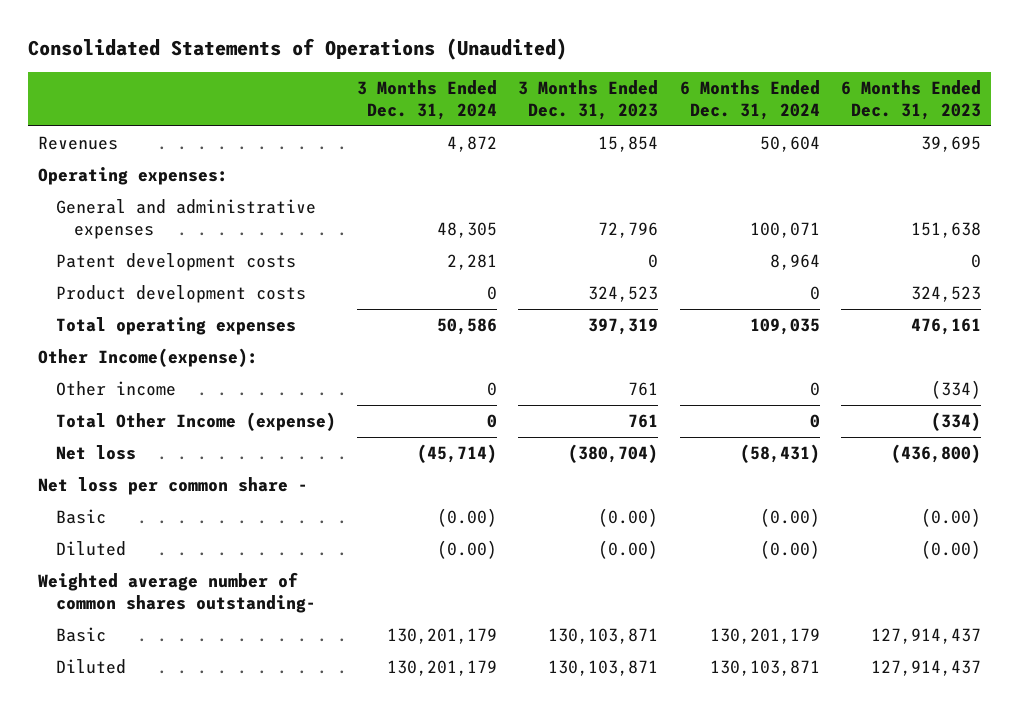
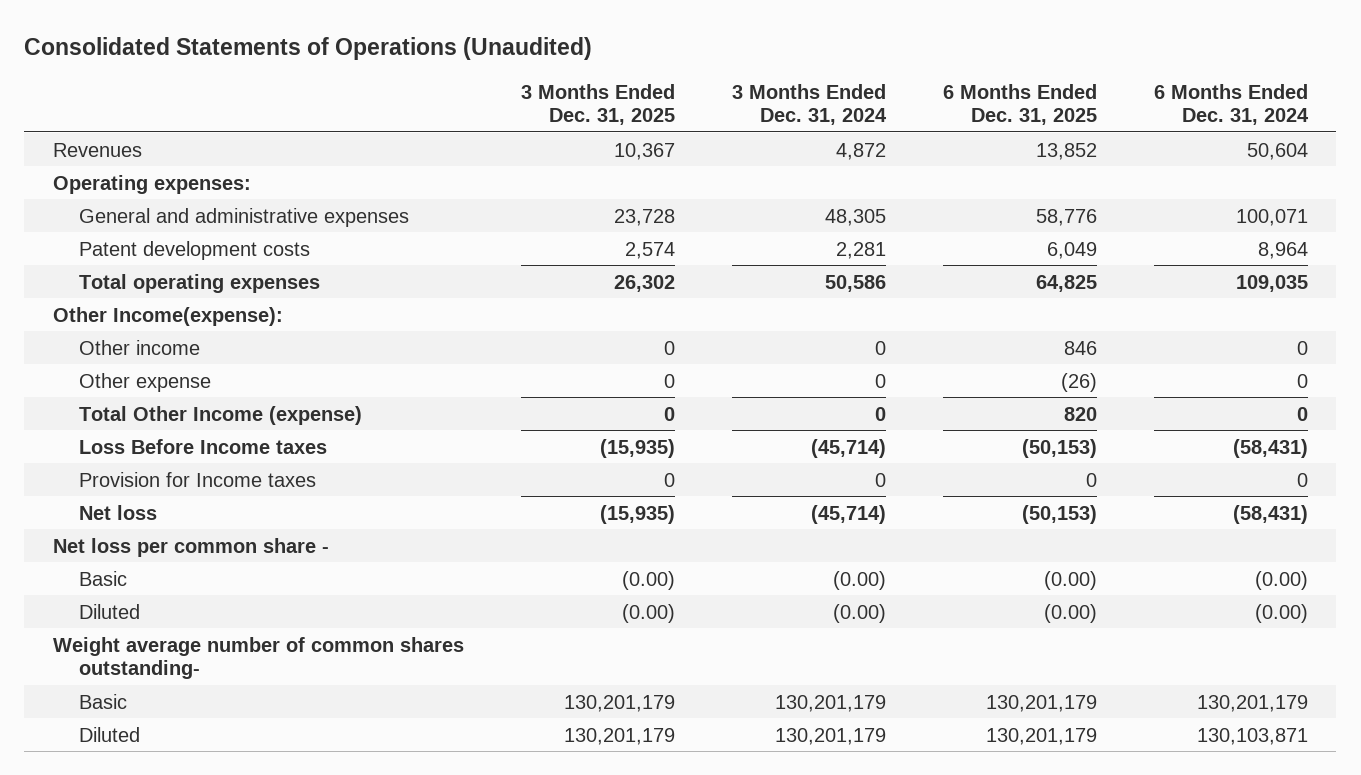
[518,80,659,121] 3 Months Ended Dec. 31, 2023 -> none
[840,80,981,121] 6 Months Ended Dec. 31, 2023 -> none
none -> [520,83,675,125] 3 Months Ended Dec. 31, 2025
none -> [942,83,1097,125] 6 Months Ended Dec. 31, 2025
[56,284,307,303] Product development costs -> none
none -> [78,372,211,392] Other expense
none -> [78,438,327,454] Loss Before Income taxes
none -> [78,471,316,487] Provision for Income taxes
[38,571,317,613] Weighted average number of common shares outstanding- -> [52,636,464,679] Weight average number of common shares outstanding-

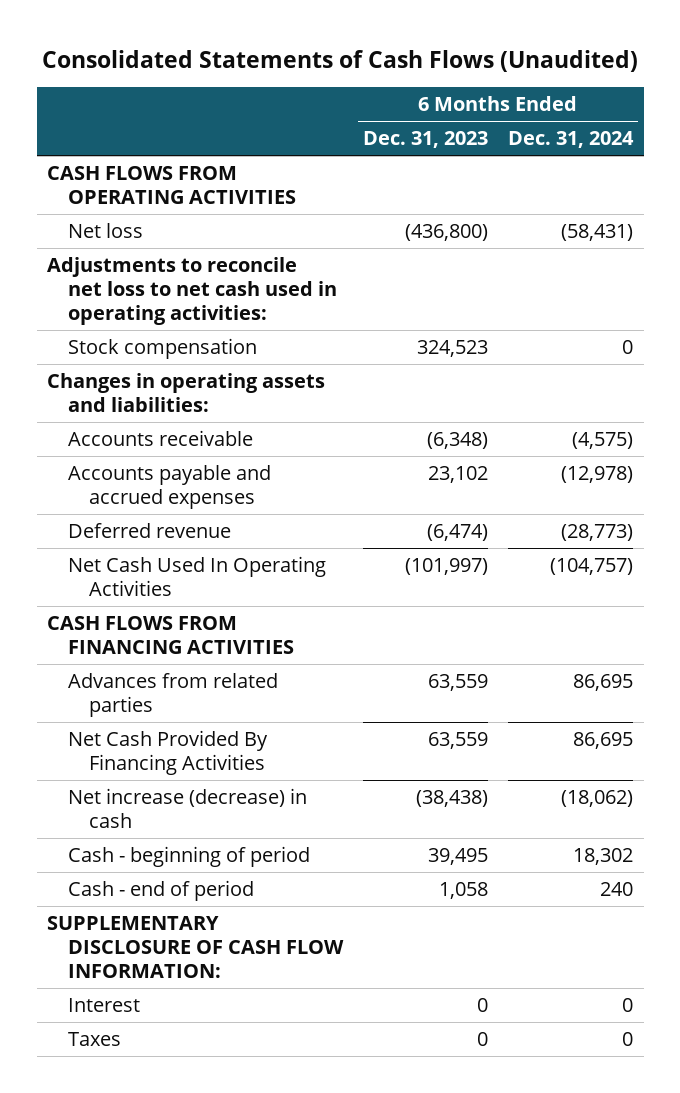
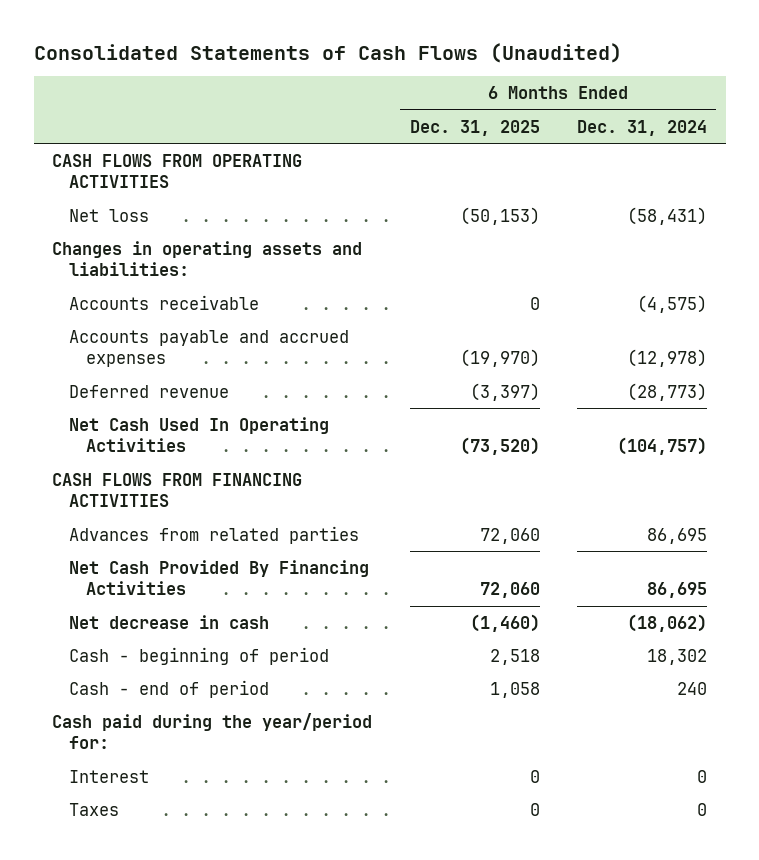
[363,131,489,149] Dec. 31, 2023 -> none
none -> [409,119,540,136] Dec. 31, 2025
[46,257,338,326] Adjustments to reconcile net loss to net cash used in operating activities: -> none
[68,338,258,360] Stock compensation -> none
[68,788,308,829] Net increase (decrease) in cash -> [69,614,270,629] Net decrease in cash
[46,916,345,979] SUPPLEMENTARY DISCLOSURE OF CASH FLOW INFORMATION: -> none
none -> [52,712,373,749] Cash paid during the year/period for:

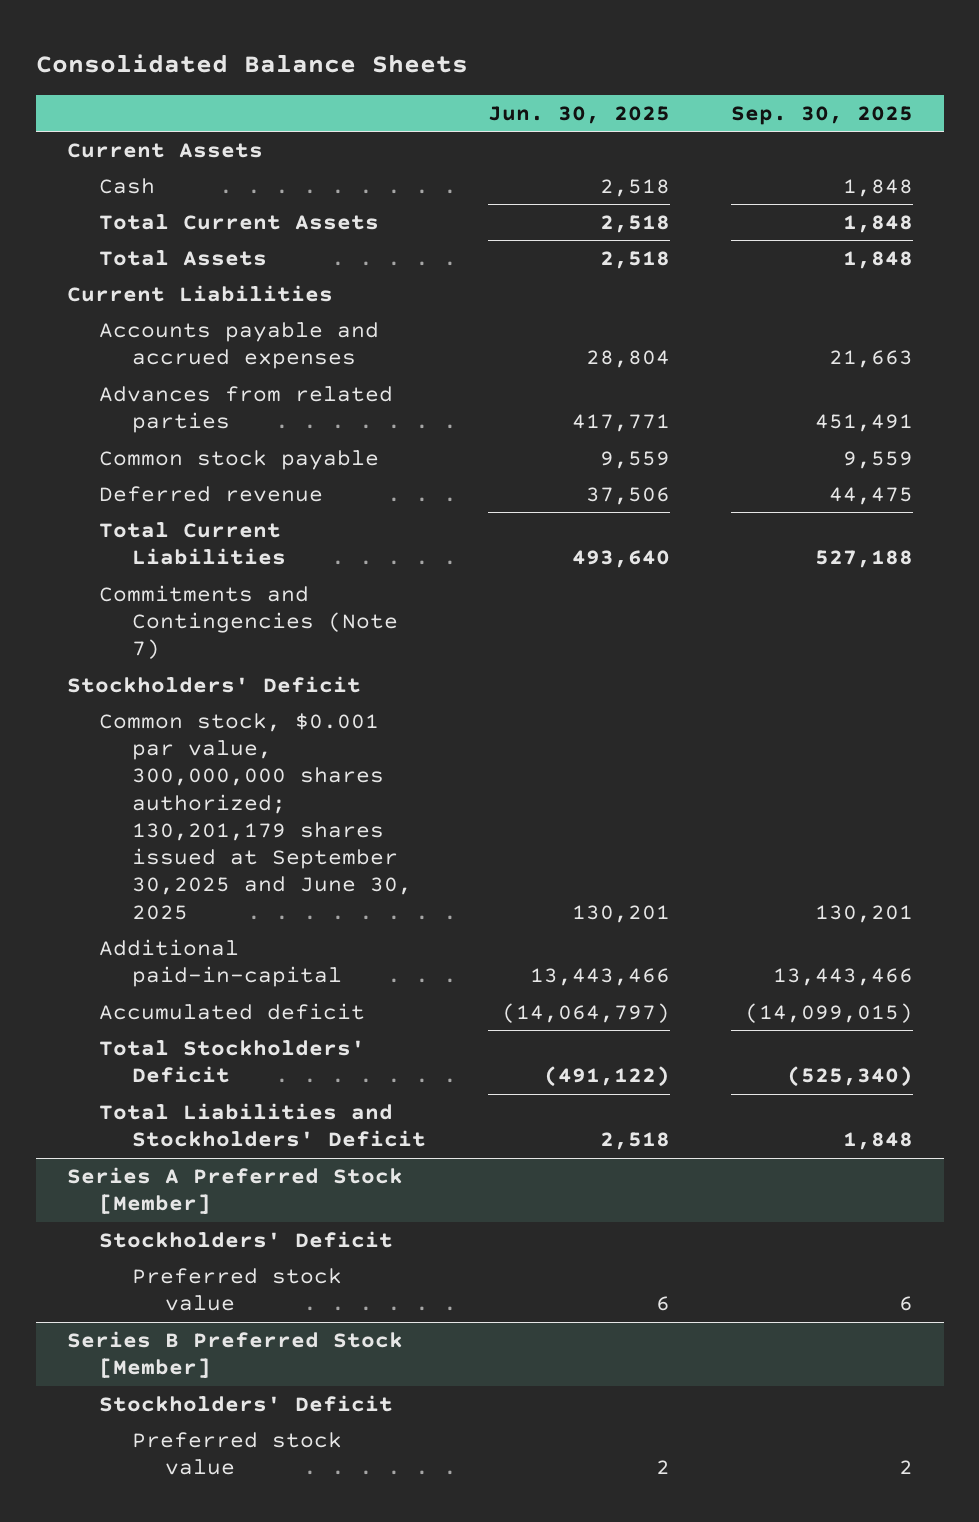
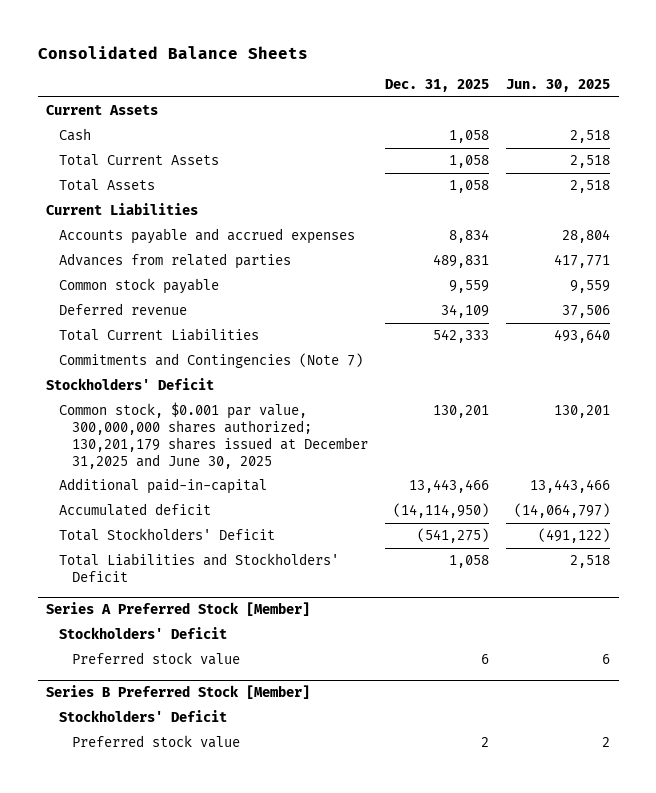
[730,105,913,125] Sep. 30, 2025 -> none
none -> [385,79,490,93] Dec. 31, 2025
[99,713,413,920] Common stock, $0.001 par value, 300,000,000 shares authorized; 130,201,179 shares issued at September 30,2025 and June 30, 2025 -> [59,401,369,469] Common stock, $0.001 par value, 300,000,000 shares authorized; 130,201,179 shares issued at December 31,2025 and June 30, 2025

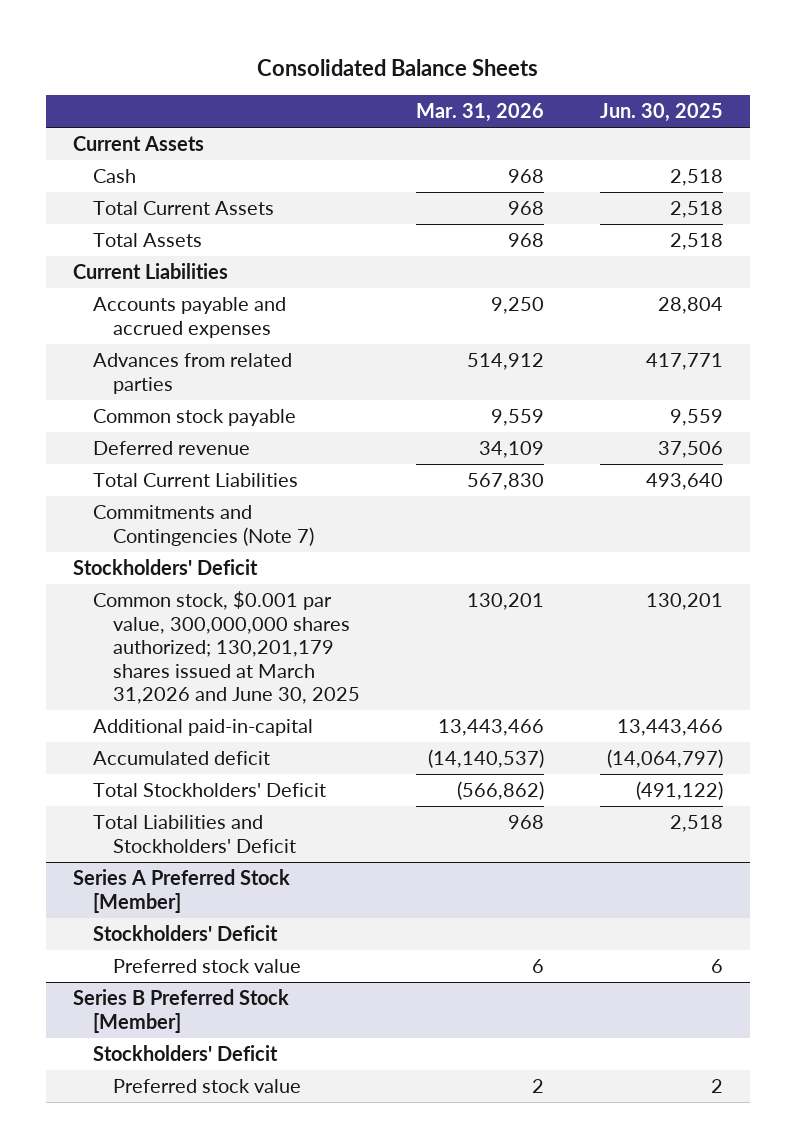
[385,79,490,93] Dec. 31, 2025 -> none
none -> [415,103,544,123] Mar. 31, 2026
[59,401,369,469] Common stock, $0.001 par value, 300,000,000 shares authorized; 130,201,179 shares issued at December 31,2025 and June 30, 2025 -> [93,591,361,705] Common stock, $0.001 par value, 300,000,000 shares authorized; 130,201,179 shares issued at March 31,2026 and June 30, 2025

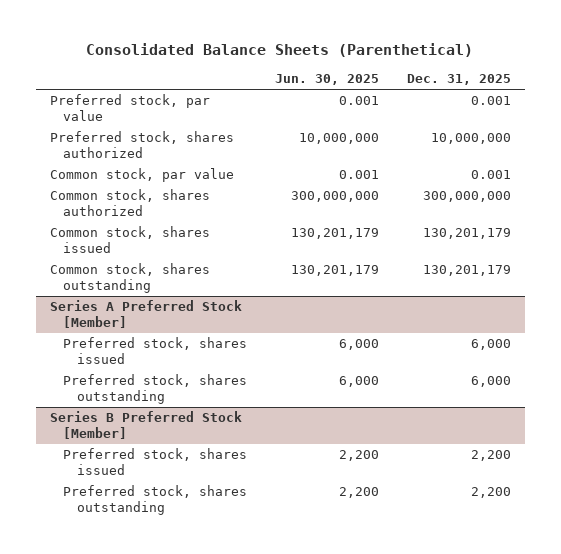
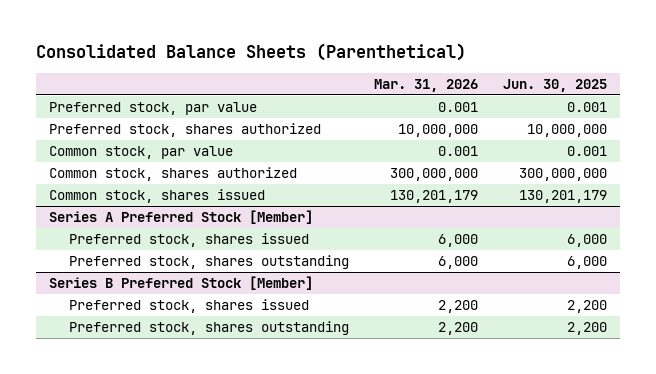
[406,74,511,86] Dec. 31, 2025 -> none
none -> [374,78,479,92] Mar. 31, 2026
[49,263,210,293] Common stock, shares outstanding -> none

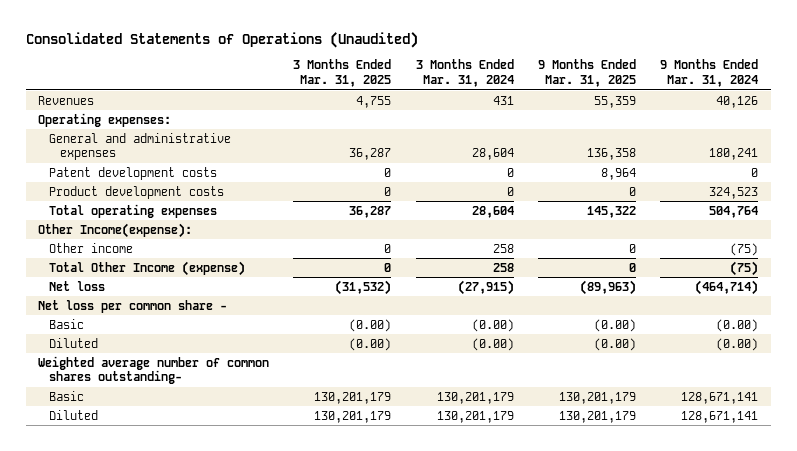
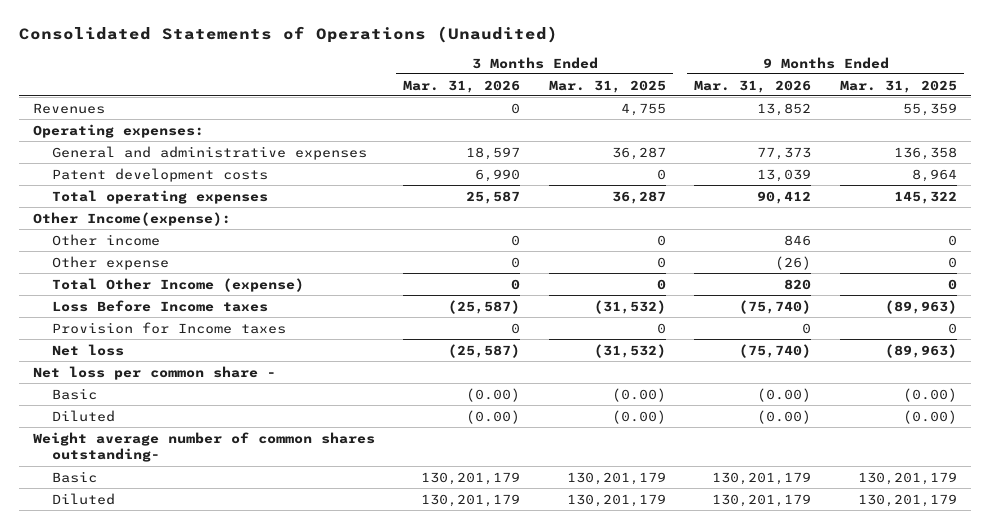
[415,59,514,88] 3 Months Ended Mar. 31, 2024 -> none
[660,59,759,88] 9 Months Ended Mar. 31, 2024 -> none
none -> [403,79,521,93] Mar. 31, 2026
none -> [694,79,812,93] Mar. 31, 2026
[49,185,225,199] Product development costs -> none
none -> [52,255,170,270] Other expense
none -> [52,299,269,312] Loss Before Income taxes
none -> [52,321,287,334] Provision for Income taxes
[38,355,270,385] Weighted average number of common shares outstanding- -> [32,431,375,463] Weight average number of common shares outstanding-

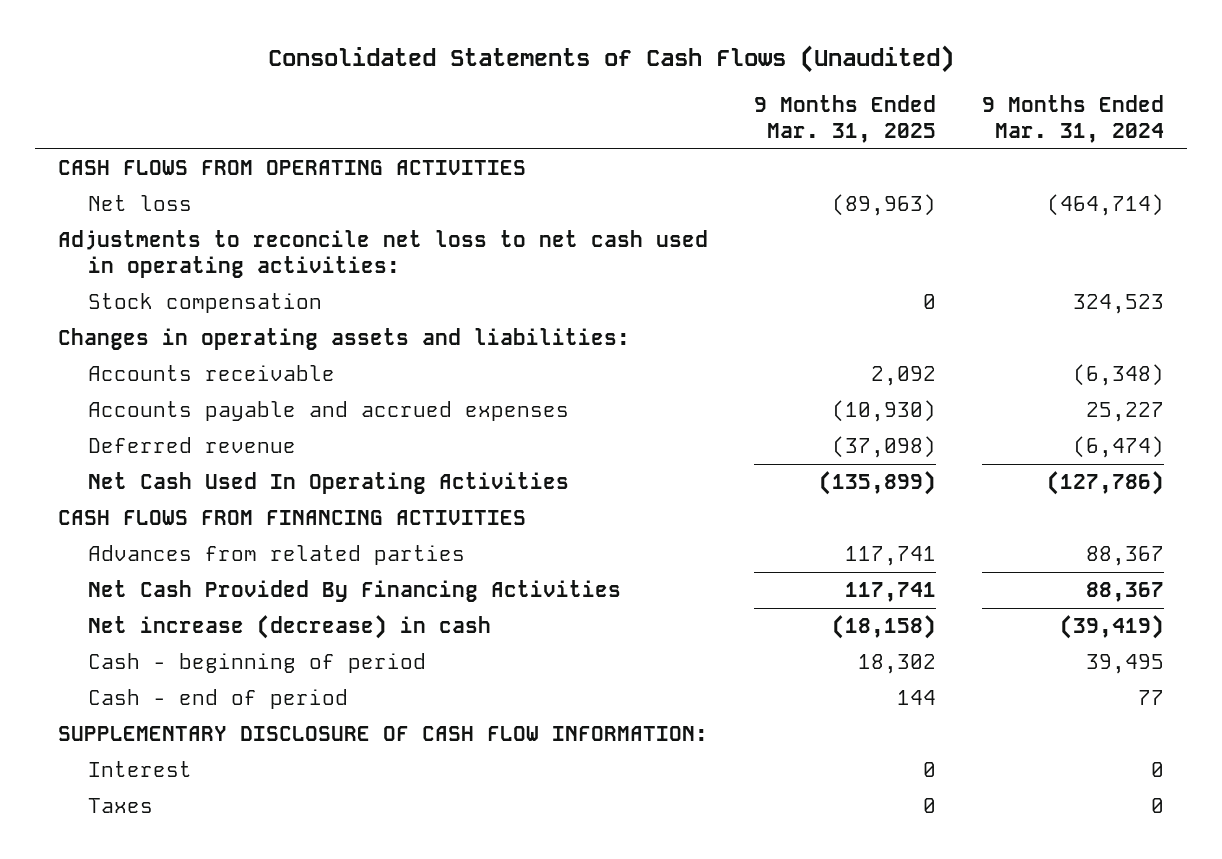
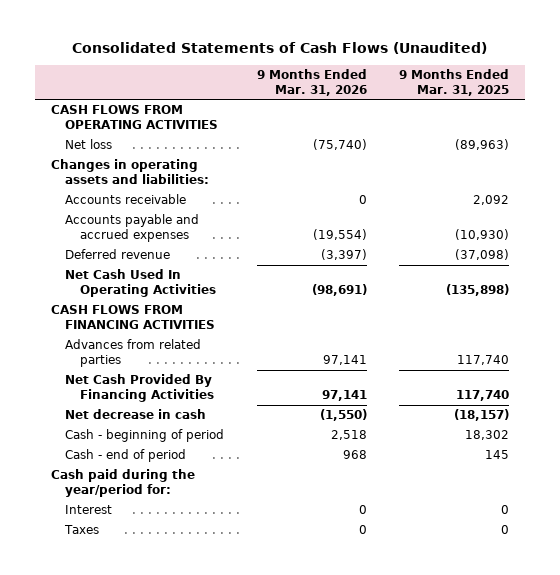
[982,95,1165,144] 9 Months Ended Mar. 31, 2024 -> none
none -> [256,68,367,96] 9 Months Ended Mar. 31, 2026
[57,230,708,279] Adjustments to reconcile net loss to net cash used in operating activities: -> none
[88,293,323,314] Stock compensation -> none
[819,471,937,496] (135,899) -> [445,283,509,296] (135,898)
[845,546,937,567] 117,741 -> [456,354,509,365] 117,740
[845,582,937,603] 117,741 -> [455,389,509,401] 117,740
[88,615,492,640] Net increase (decrease) in cash -> [65,409,207,420] Net decrease in cash
[832,615,937,640] (18,158) -> [453,409,509,422] (18,157)
[57,726,708,742] SUPPLEMENTARY DISCLOSURE OF CASH FLOW INFORMATION: -> none
[897,690,937,706] 144 -> [484,450,509,460] 145
none -> [51,469,196,497] Cash paid during the year/period for:

